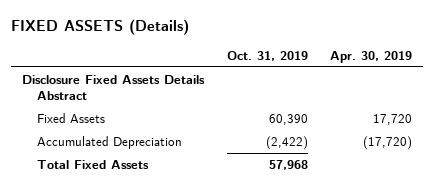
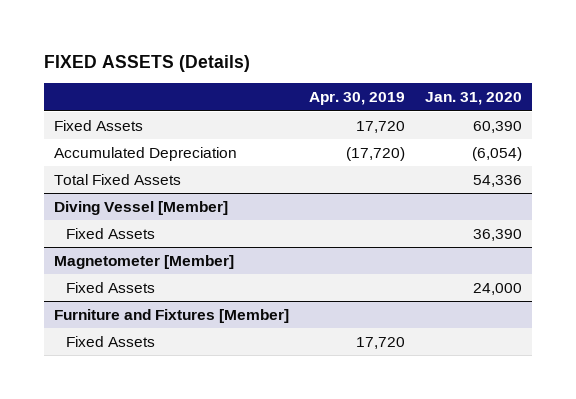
[226,50,308,61] Oct. 31, 2019 -> none
none -> [424,92,522,106] Jan. 31, 2020
[22,74,206,100] Disclosure Fixed Assets Details Abstract -> none
none -> [54,201,229,216] Diving Vessel [Member]
none -> [65,228,155,240] Fixed Assets
none -> [54,255,235,270] Magnetometer [Member]
none -> [65,282,155,294] Fixed Assets
none -> [54,309,290,324] Furniture and Fixtures [Member]
none -> [65,336,155,348] Fixed Assets

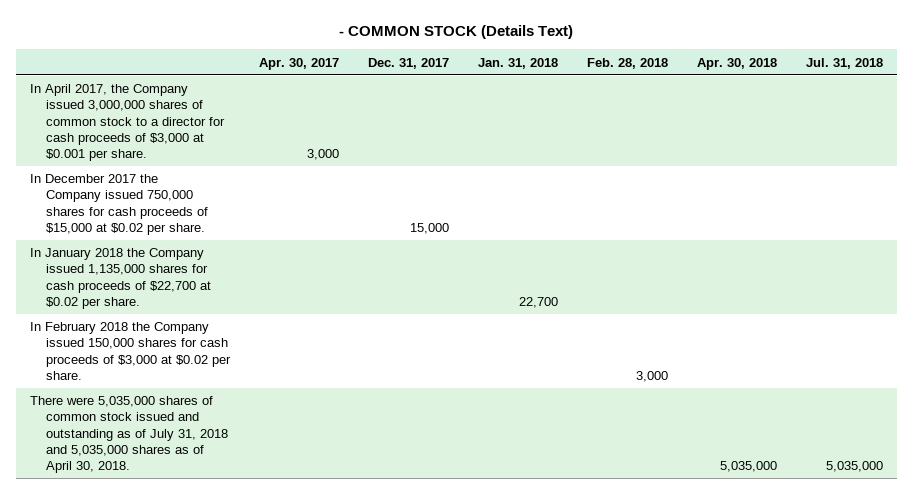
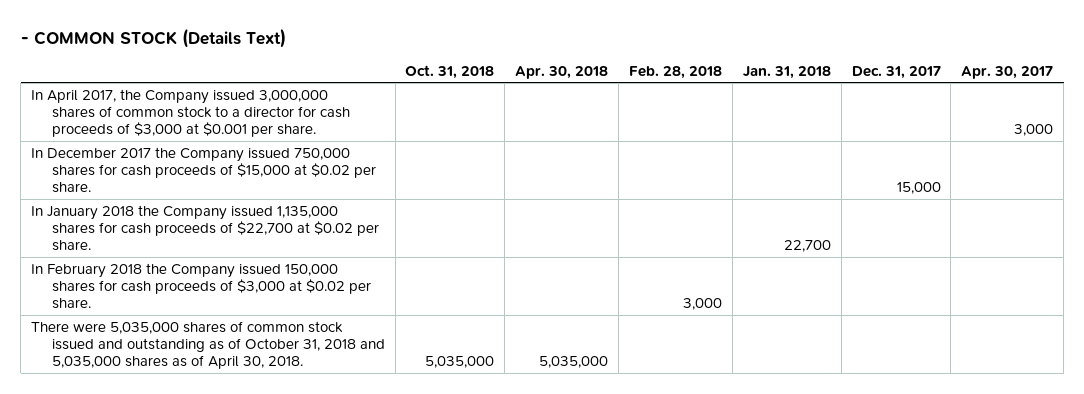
[805,57,883,69] Jul. 31, 2018 -> none
none -> [405,64,495,79] Oct. 31, 2018
[30,396,229,474] There were 5,035,000 shares of common stock issued and outstanding as of July 31, 2018 and 5,035,000 shares as of April 30, 2018. -> [30,320,385,370] There were 5,035,000 shares of common stock issued and outstanding as of October 31, 2018 and 5,035,000 shares as of April 30, 2018.

